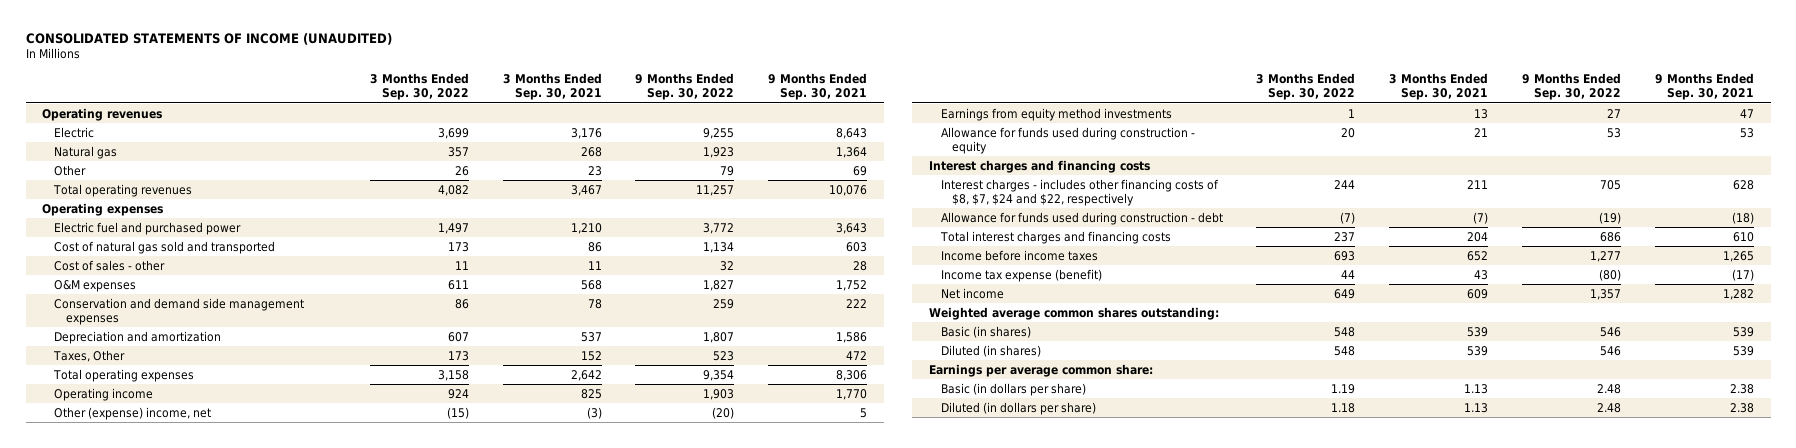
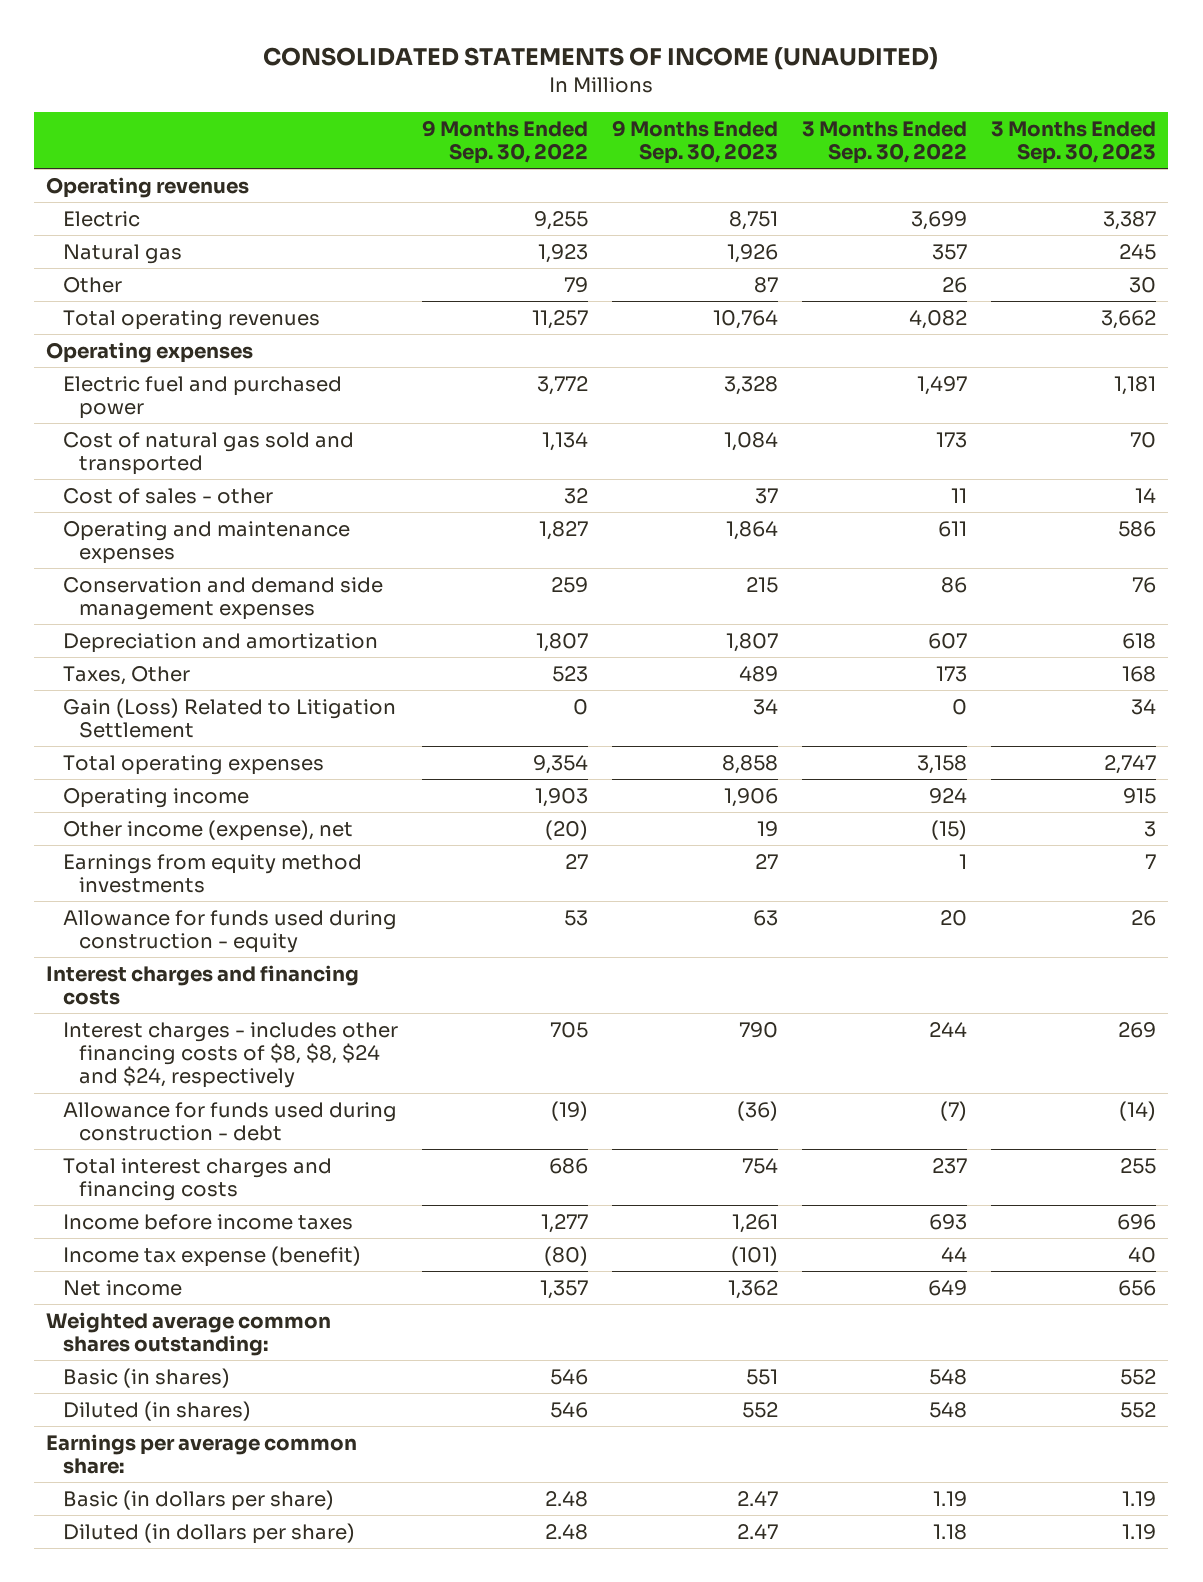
[502,73,602,101] 3 Months Ended Sep. 30, 2021 -> none
[768,73,868,101] 9 Months Ended Sep. 30, 2021 -> none
none -> [611,119,778,165] 9 Months Ended Sep. 30, 2023
none -> [991,120,1157,165] 3 Months Ended Sep. 30, 2023
[54,279,137,292] O&M expenses -> [62,520,350,565] Operating and maintenance expenses
none -> [62,697,396,739] Gain (Loss) Related to Litigation Settlement
[54,406,212,420] Other (expense) income, net -> [62,819,353,841] Other income (expense), net
[940,178,1219,206] Interest charges - includes other financing costs of $8, $7, $24 and $22, respectively -> [62,1021,398,1089] Interest charges - includes other financing costs of $8, $8, $24 and $24, respectively

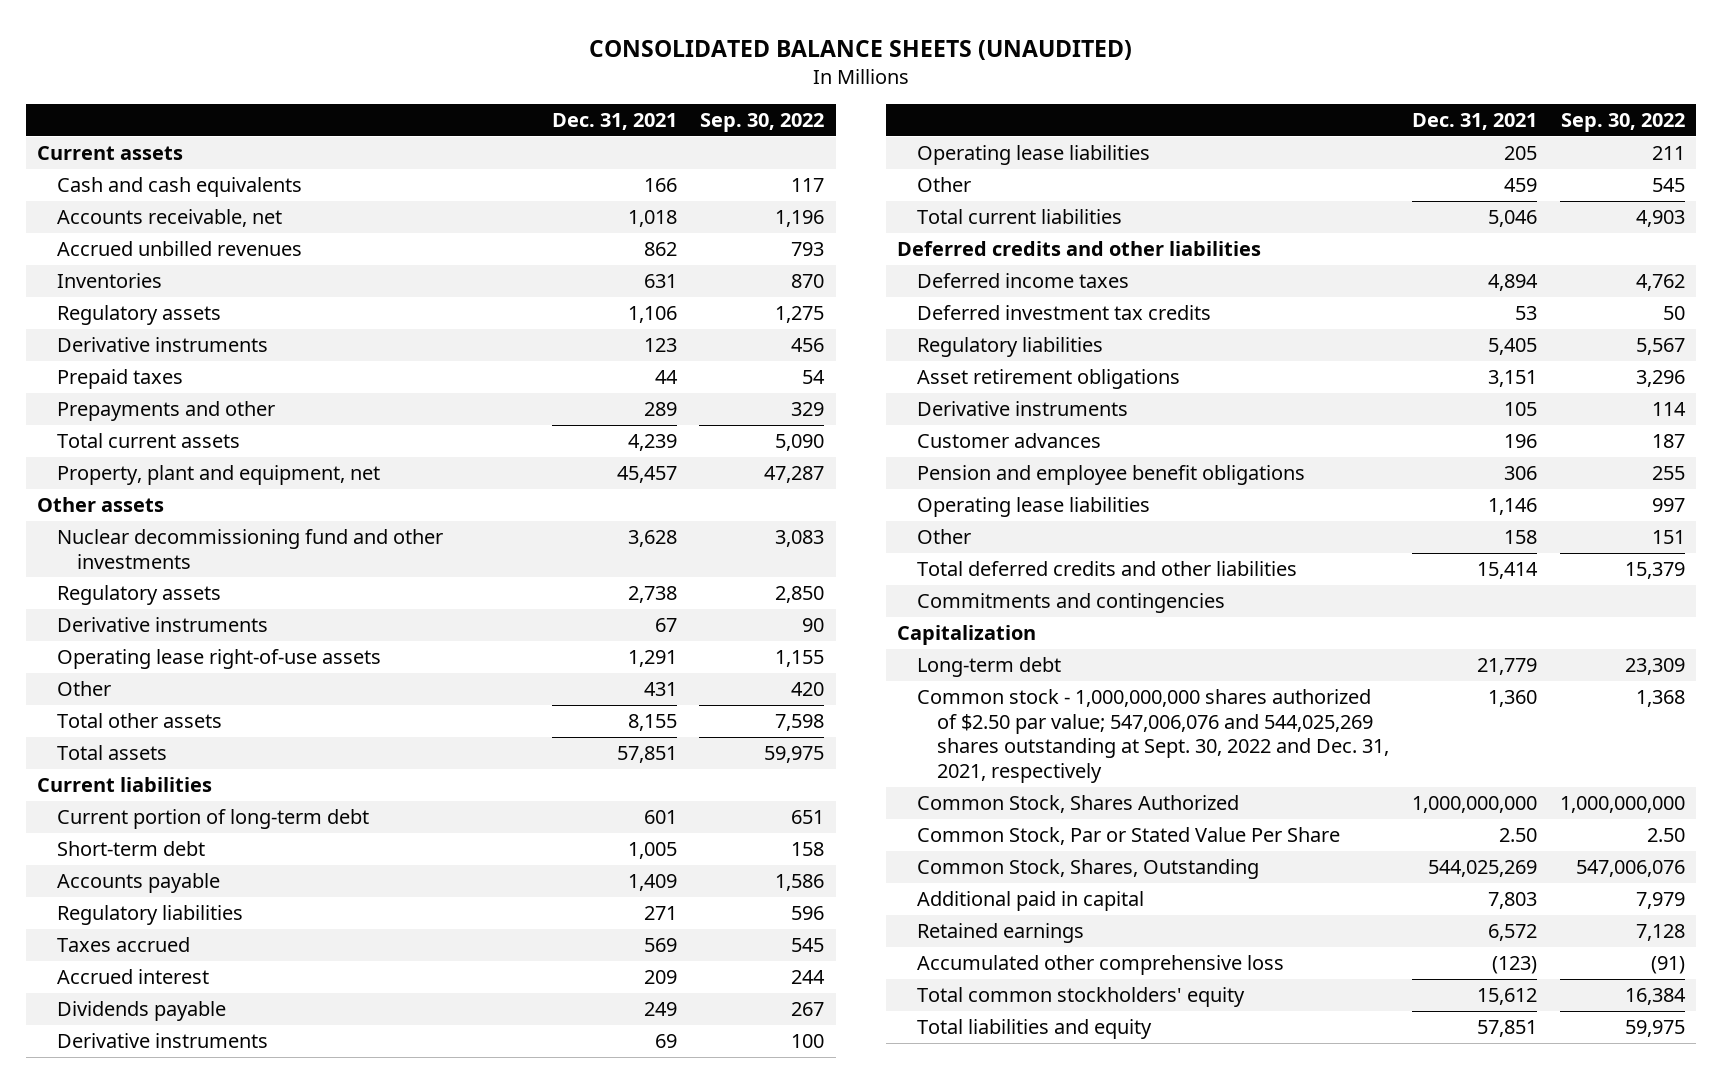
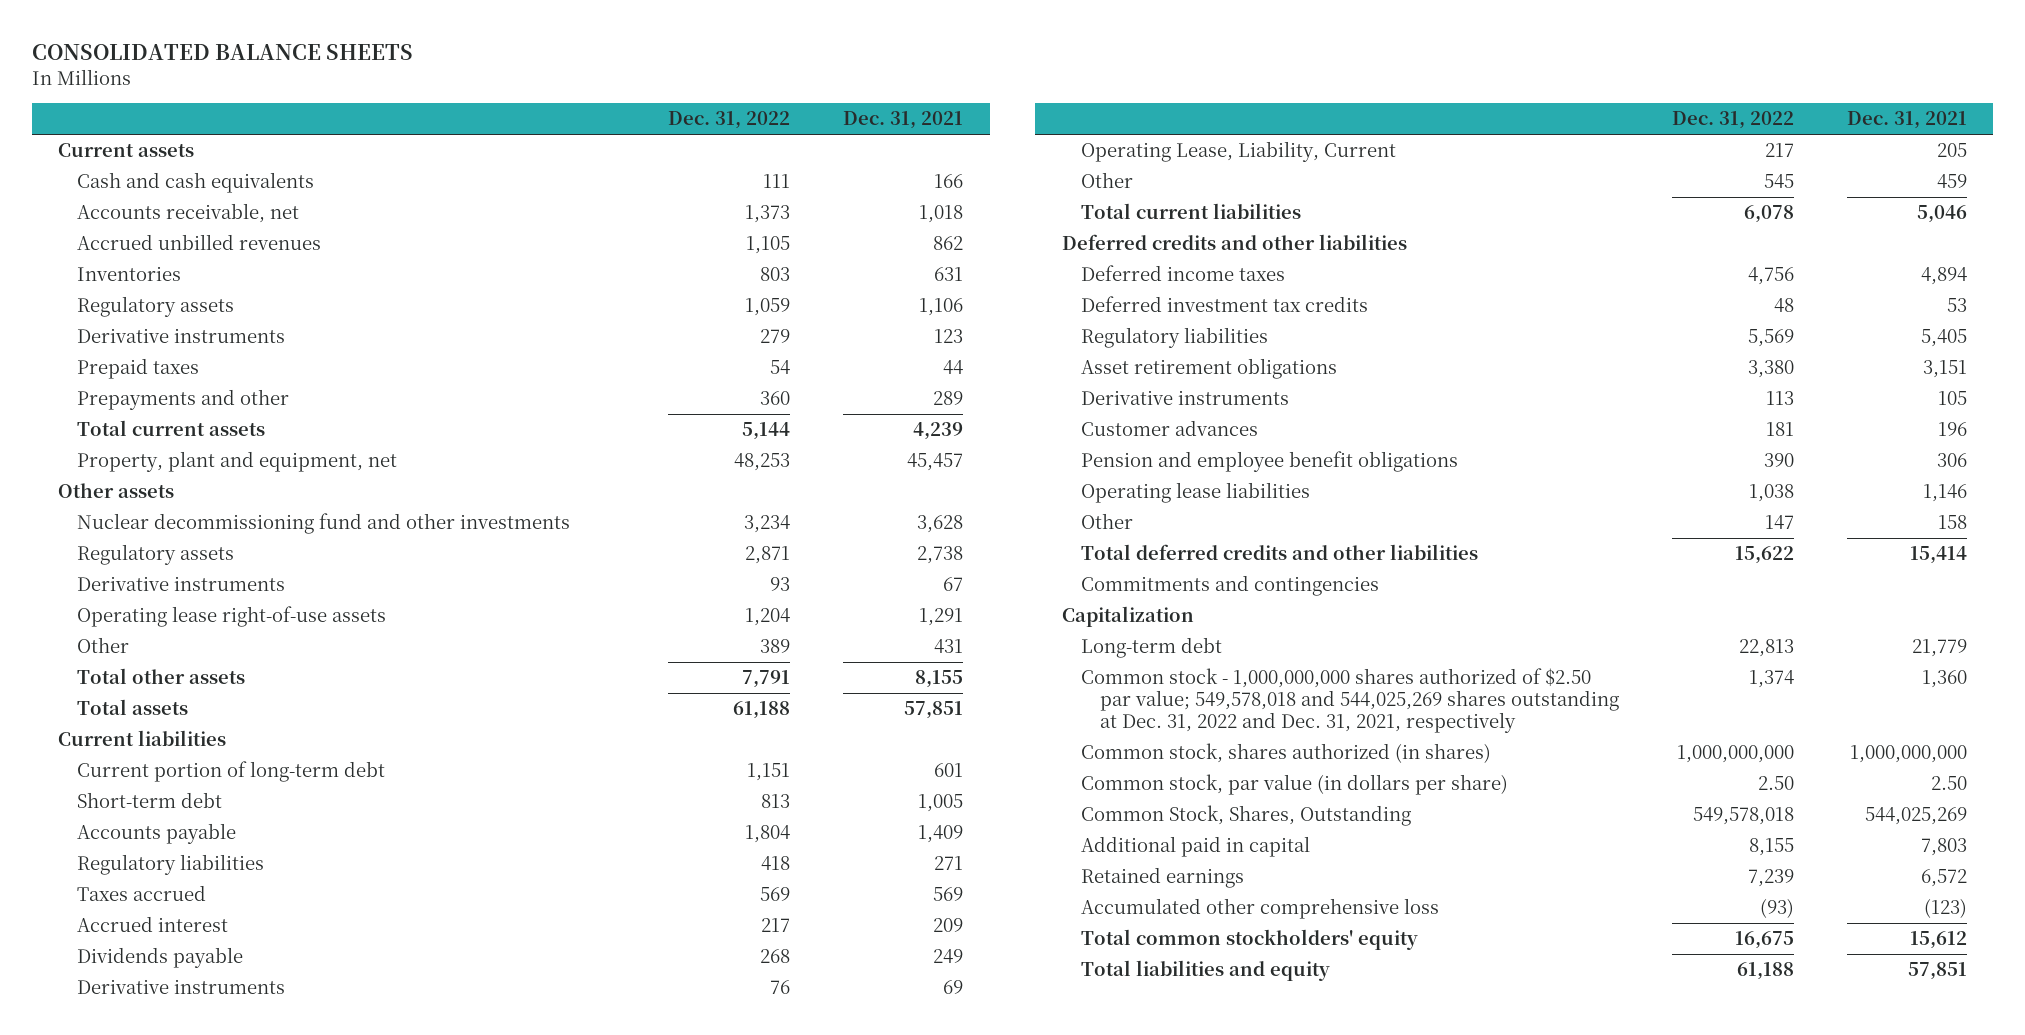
[588,39,1132,60] CONSOLIDATED BALANCE SHEETS (UNAUDITED) -> [31,44,413,61] CONSOLIDATED BALANCE SHEETS
[700,113,825,133] Sep. 30, 2022 -> none
none -> [668,111,791,130] Dec. 31, 2022
[917,145,1151,166] Operating lease liabilities -> [1080,141,1396,163] Operating Lease, Liability, Current
[917,689,1390,783] Common stock - 1,000,000,000 shares authorized of $2.50 par value; 547,006,076 and 544,025,269 shares outstanding at Sept. 30, 2022 and Dec. 31, 2021, respectively -> [1080,668,1619,734] Common stock - 1,000,000,000 shares authorized of $2.50 par value; 549,578,018 and 544,025,269 shares outstanding at Dec. 31, 2022 and Dec. 31, 2021, respectively
[917,795,1240,814] Common Stock, Shares Authorized -> [1080,743,1491,764] Common stock, shares authorized (in shares)
[917,827,1341,846] Common Stock, Par or Stated Value Per Share -> [1080,774,1508,796] Common stock, par value (in dollars per share)

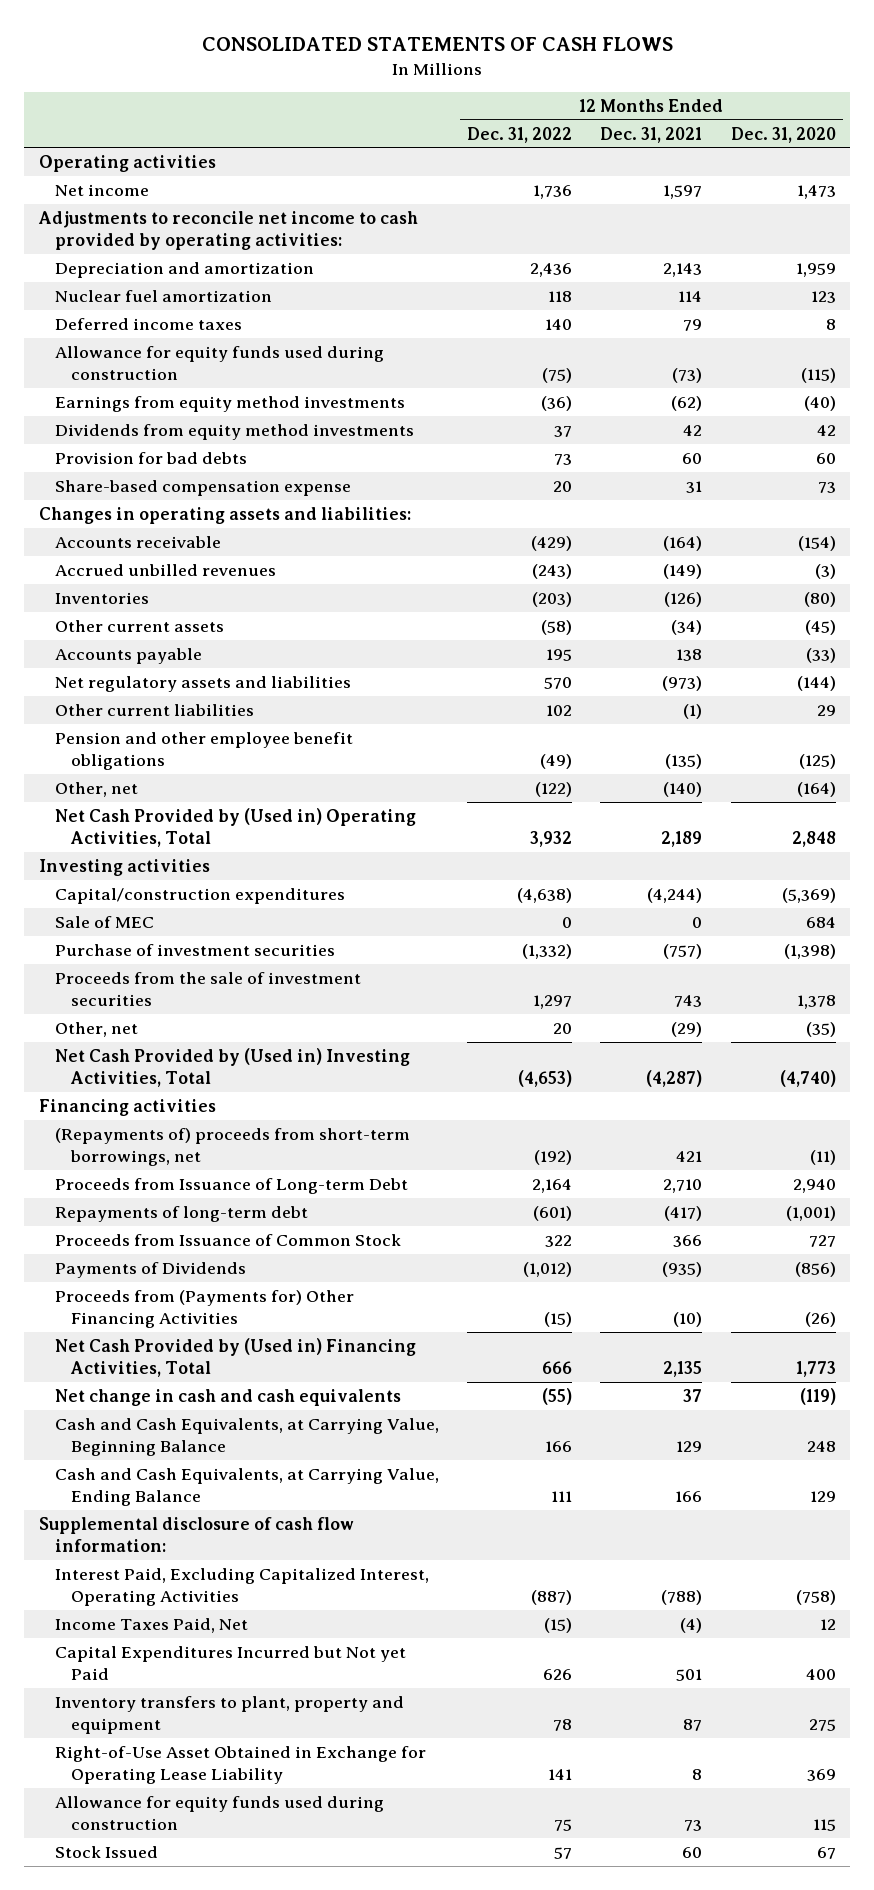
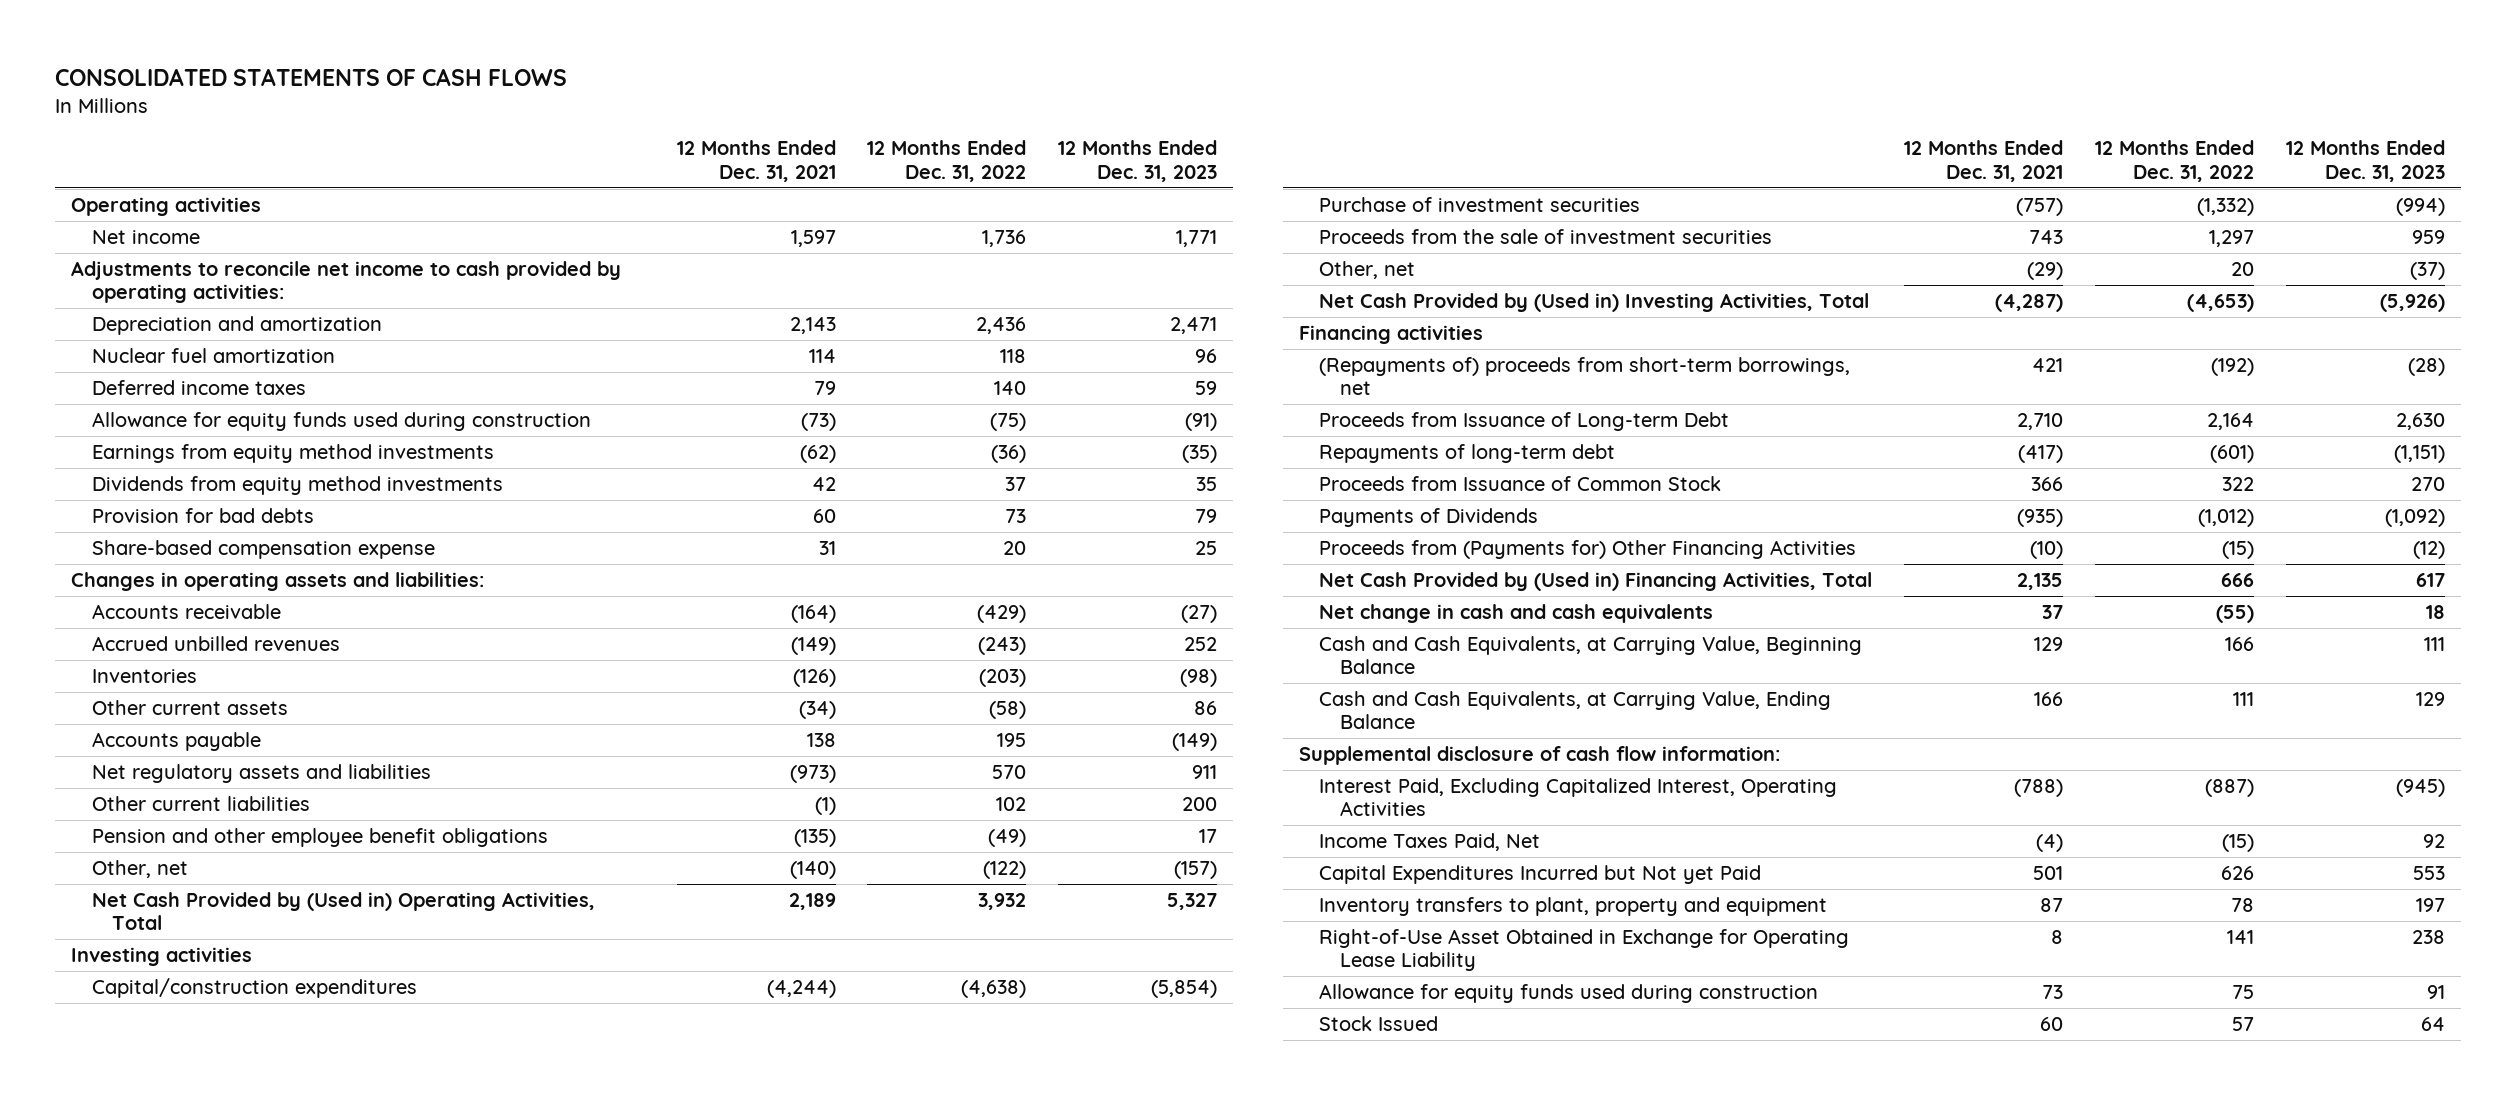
[730,126,836,143] Dec. 31, 2020 -> none
none -> [1058,140,1218,182] 12 Months Ended Dec. 31, 2023
[54,915,154,928] Sale of MEC -> none

